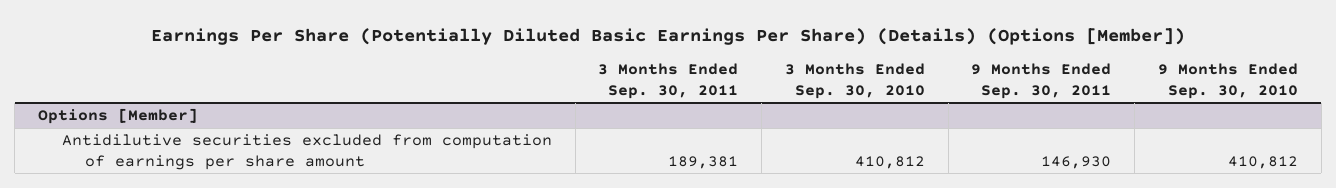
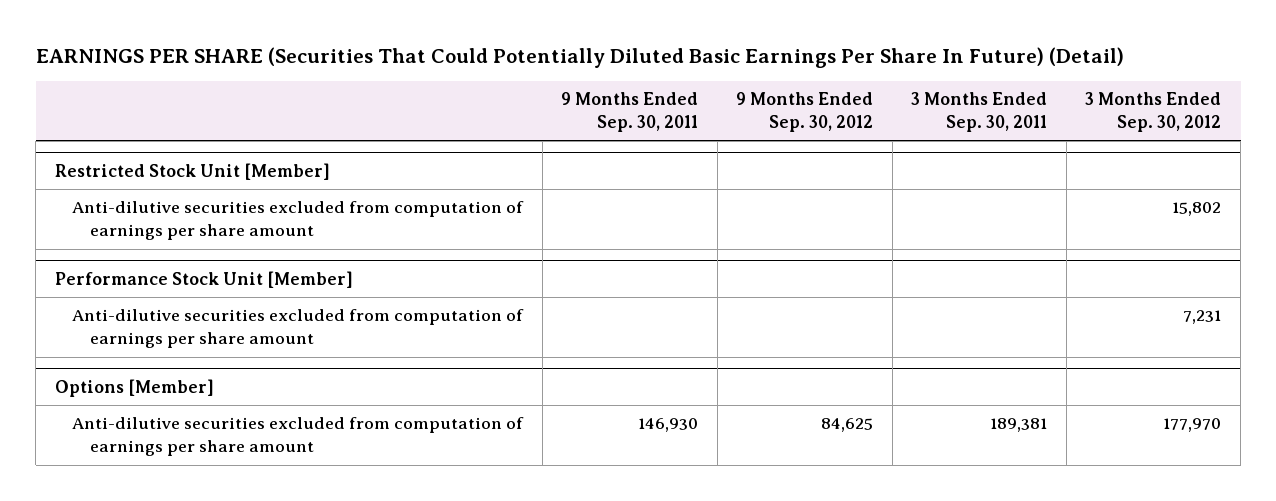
[151,27,1186,45] Earnings Per Share (Potentially Diluted Basic Earnings Per Share) (Details) (Options [Member]) -> [35,46,1124,68] EARNINGS PER SHARE (Securities That Could Potentially Diluted Basic Earnings Per Share In Future) (Detail)
[784,63,925,99] 3 Months Ended Sep. 30, 2010 -> none
[1158,63,1299,99] 9 Months Ended Sep. 30, 2010 -> none
none -> [736,91,874,132] 9 Months Ended Sep. 30, 2012
none -> [1085,91,1222,132] 3 Months Ended Sep. 30, 2012
none -> [54,162,330,180] Restricted Stock Unit [Member]
none -> [72,201,525,241] Anti-dilutive securities excluded from computation of earnings per share amount
none -> [54,270,353,288] Performance Stock Unit [Member]
none -> [72,309,525,349] Anti-dilutive securities excluded from computation of earnings per share amount
[61,134,552,170] Antidilutive securities excluded from computation of earnings per share amount -> [72,417,525,457] Anti-dilutive securities excluded from computation of earnings per share amount

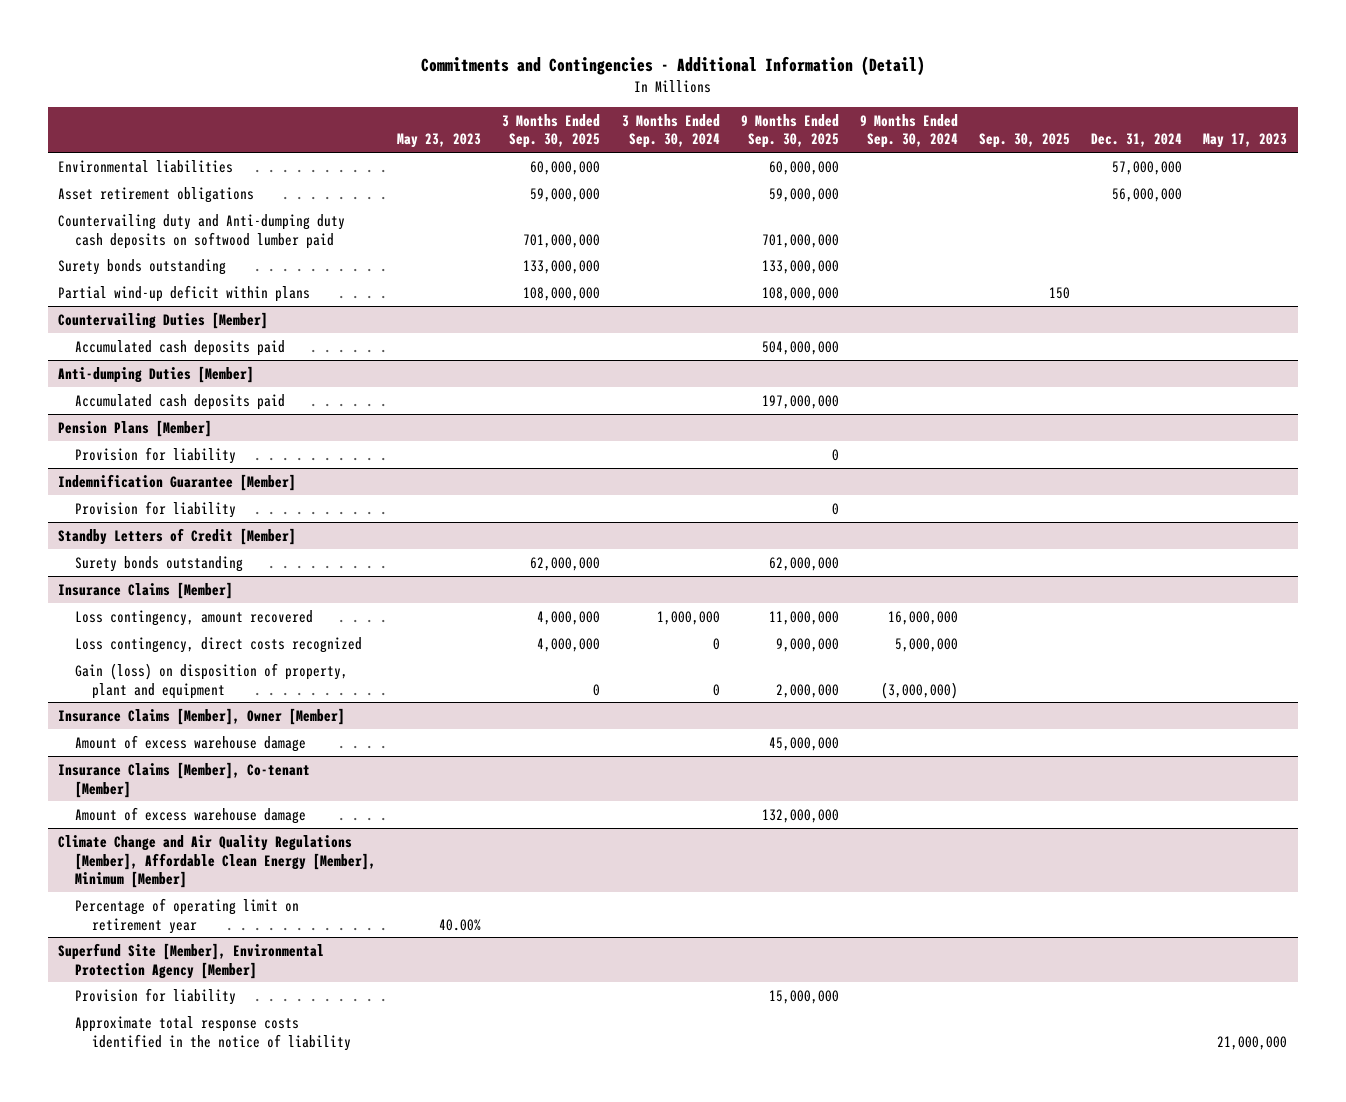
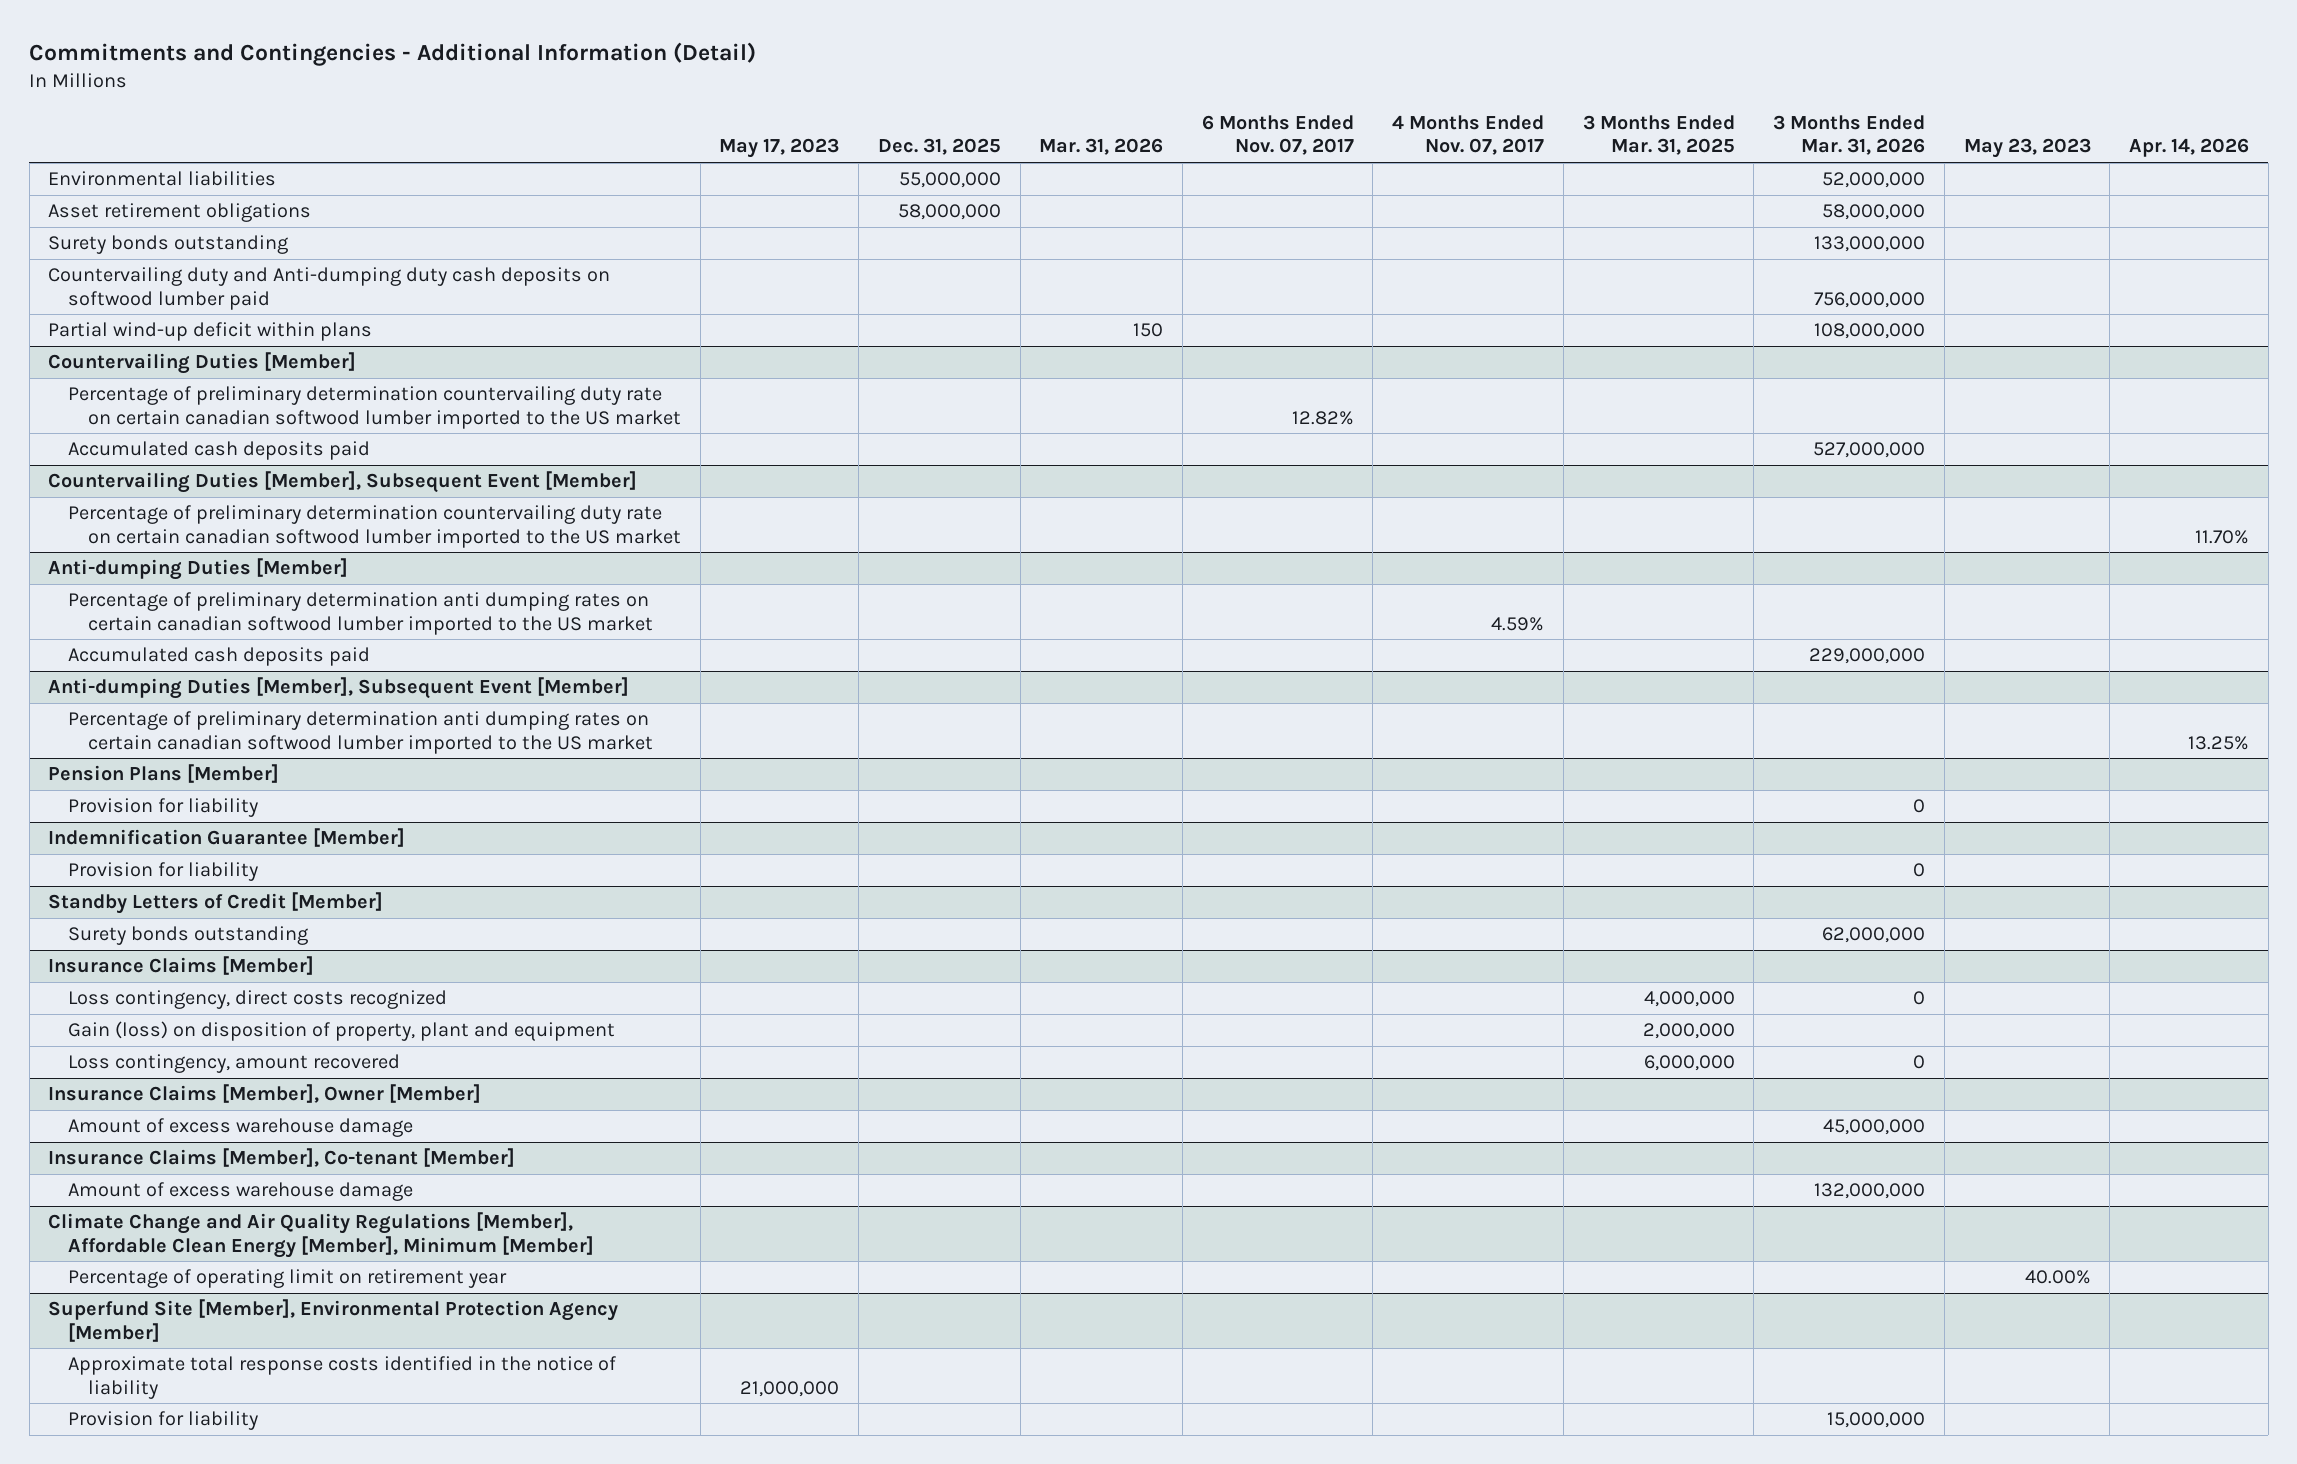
[502,113,601,149] 3 Months Ended Sep. 30, 2025 -> none
[621,113,720,149] 3 Months Ended Sep. 30, 2024 -> none
[740,113,839,149] 9 Months Ended Sep. 30, 2025 -> none
[859,113,958,149] 9 Months Ended Sep. 30, 2024 -> none
[979,133,1071,149] Sep. 30, 2025 -> none
[1091,133,1183,148] Dec. 31, 2024 -> none
none -> [877,138,1001,156] Dec. 31, 2025
none -> [1039,138,1164,156] Mar. 31, 2026
none -> [1201,114,1354,156] 6 Months Ended Nov. 07, 2017
none -> [1392,114,1545,156] 4 Months Ended Nov. 07, 2017
none -> [1582,114,1735,156] 3 Months Ended Mar. 31, 2025
none -> [1773,114,1926,156] 3 Months Ended Mar. 31, 2026
none -> [2129,138,2250,158] Apr. 14, 2026
[58,213,346,249] Countervailing duty and Anti-dumping duty cash deposits on softwood lumber paid -> [48,267,611,310] Countervailing duty and Anti-dumping duty cash deposits on softwood lumber paid
none -> [68,386,681,429] Percentage of preliminary determination countervailing duty rate on certain canadian softwood lumber imported to the US market
none -> [48,471,638,494] Countervailing Duties [Member], Subsequent Event [Member]
none -> [68,505,681,548] Percentage of preliminary determination countervailing duty rate on certain canadian softwood lumber imported to the US market
none -> [68,592,653,635] Percentage of preliminary determination anti dumping rates on certain canadian softwood lumber imported to the US market
none -> [48,677,630,700] Anti-dumping Duties [Member], Subsequent Event [Member]
none -> [68,711,653,754] Percentage of preliminary determination anti dumping rates on certain canadian softwood lumber imported to the US market
[75,609,314,626] Loss contingency, amount recovered -> [68,1054,401,1074] Loss contingency, amount recovered
[75,987,237,1005] Provision for liability -> [68,1411,259,1431] Provision for liability

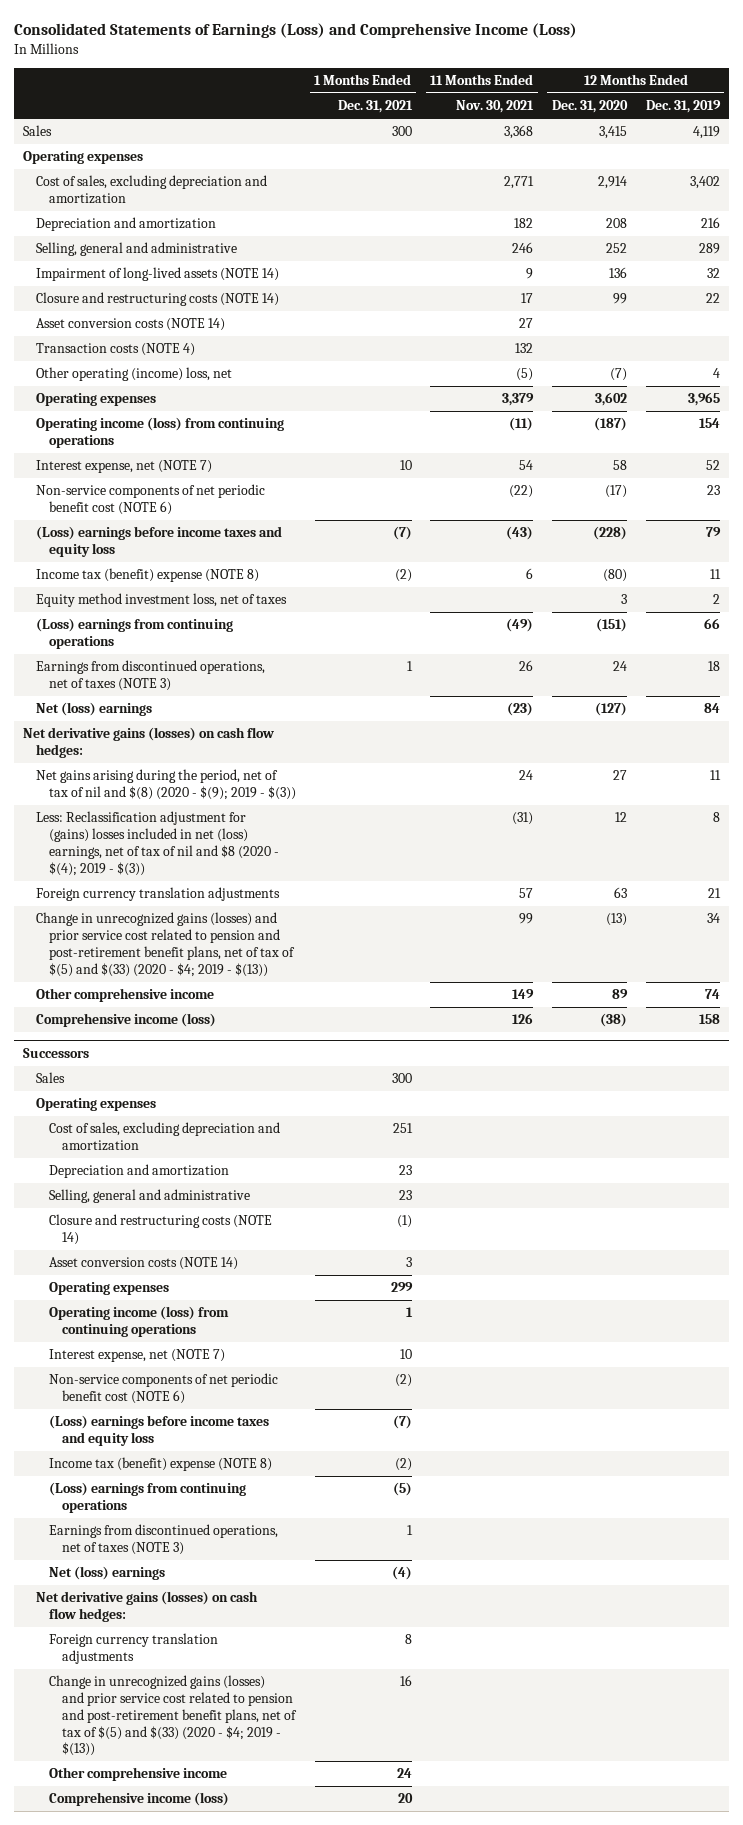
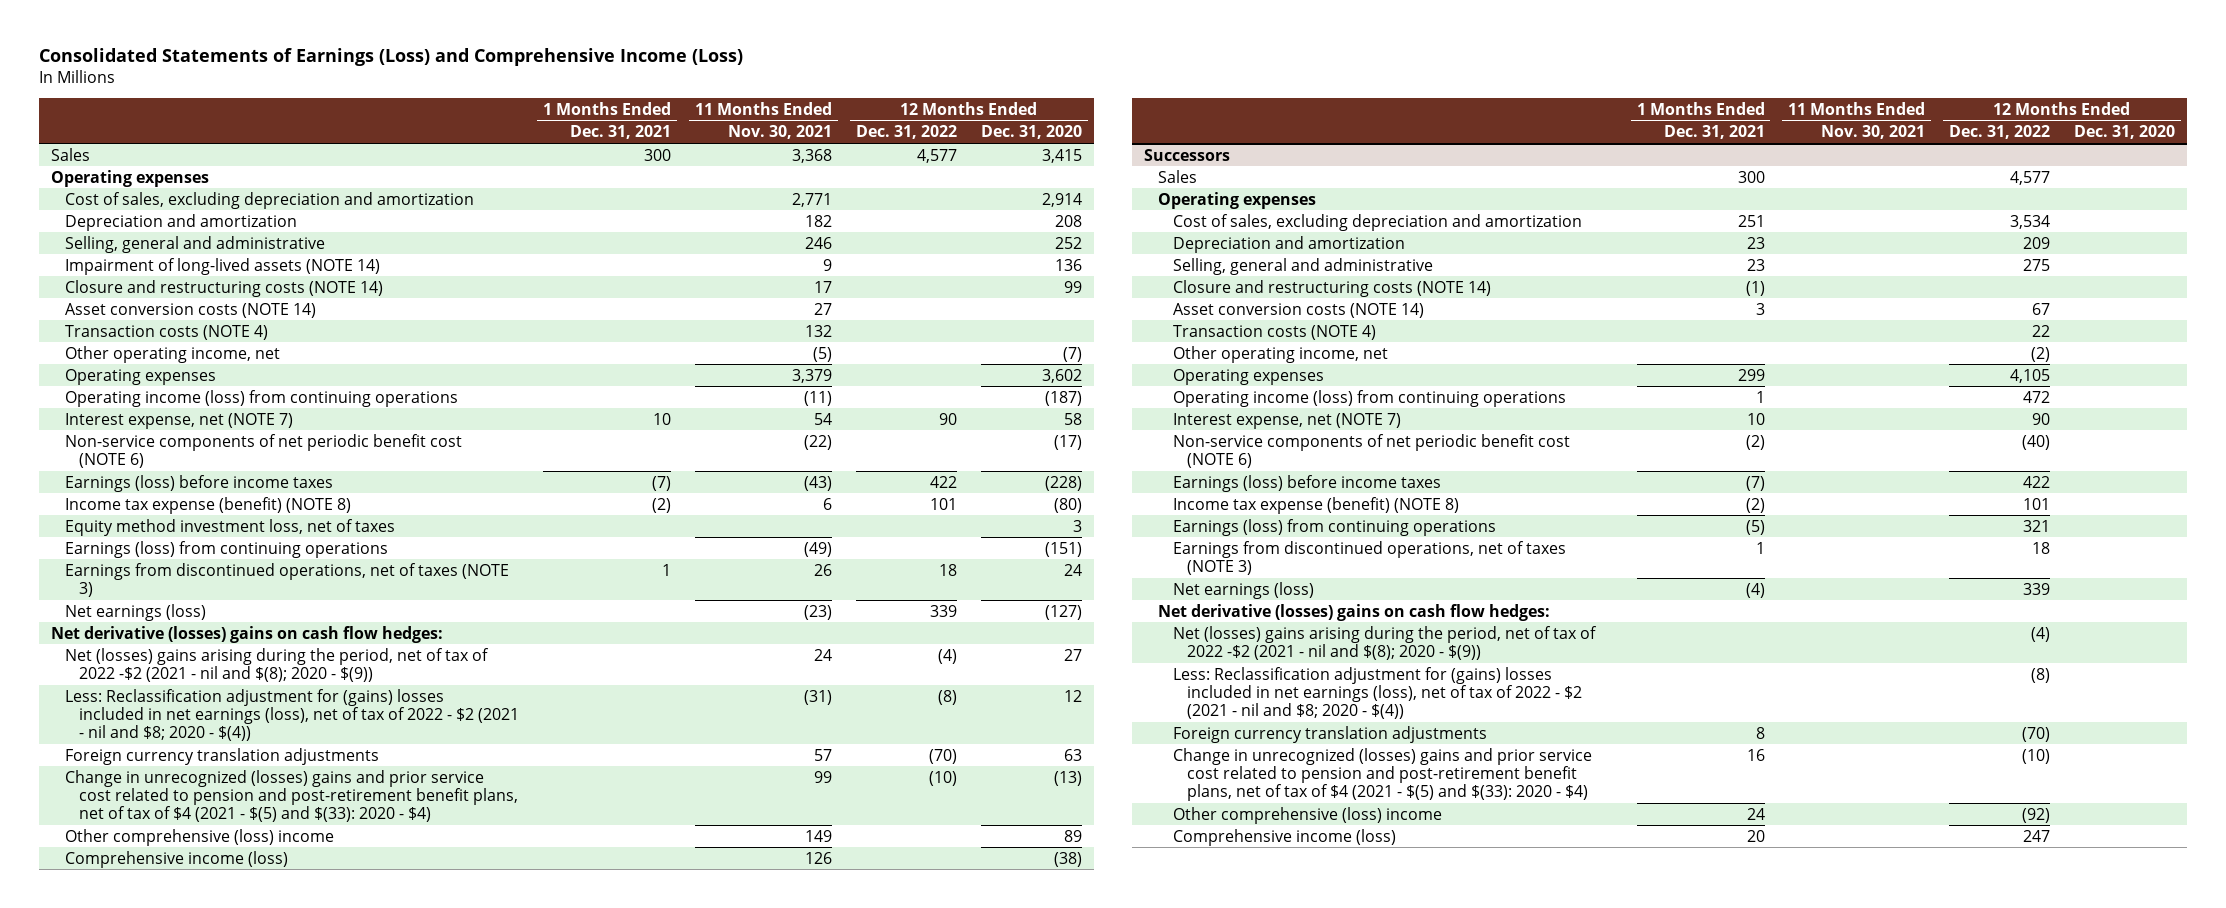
[645,100,721,114] Dec. 31, 2019 -> none
none -> [856,125,958,140] Dec. 31, 2022
[36,367,233,382] Other operating (income) loss, net -> [64,345,280,363] Other operating income, net
[36,526,283,558] (Loss) earnings before income taxes and equity loss -> [64,474,333,492] Earnings (loss) before income taxes
[36,568,260,583] Income tax (benefit) expense (NOTE 8) -> [64,496,351,514] Income tax expense (benefit) (NOTE 8)
[36,618,234,650] (Loss) earnings from continuing operations -> [64,540,388,558] Earnings (loss) from continuing operations
[36,702,153,717] Net (loss) earnings -> [64,603,206,621] Net earnings (loss)
[23,727,275,759] Net derivative gains (losses) on cash flow hedges: -> [50,625,443,643] Net derivative (losses) gains on cash flow hedges:
[36,769,297,801] Net gains arising during the period, net of tax of nil and $(8) (2020 - $(9); 2019 - $(3)) -> [64,647,489,682] Net (losses) gains arising during the period, net of tax of 2022 -$2 (2021 - nil and $(8); 2020 - $(9))
[36,811,280,876] Less: Reclassification adjustment for (gains) losses included in net (loss) earnings, net of tax of nil and $8 (2020 - $(4); 2019 - $(3)) -> [64,688,520,742] Less: Reclassification adjustment for (gains) losses included in net earnings (loss), net of tax of 2022 - $2 (2021 - nil and $8; 2020 - $(4))
[36,912,296,977] Change in unrecognized gains (losses) and prior service cost related to pension and post-retirement benefit plans, net of tax of $(5) and $(33) (2020 - $4; 2019 - $(13)) -> [64,769,519,823] Change in unrecognized (losses) gains and prior service cost related to pension and post-retirement benefit plans, net of tax of $4 (2021 - $(5) and $(33): 2020 - $4)
[36,988,215,1003] Other comprehensive income -> [64,828,334,846] Other comprehensive (loss) income
none -> [1172,324,1376,340] Transaction costs (NOTE 4)
none -> [1172,345,1388,363] Other operating income, net
[49,1415,270,1447] (Loss) earnings before income taxes and equity loss -> [1172,474,1441,492] Earnings (loss) before income taxes
[49,1457,273,1472] Income tax (benefit) expense (NOTE 8) -> [1172,496,1459,514] Income tax expense (benefit) (NOTE 8)
[49,1482,247,1514] (Loss) earnings from continuing operations -> [1172,518,1496,536] Earnings (loss) from continuing operations
[49,1566,166,1581] Net (loss) earnings -> [1172,581,1314,599] Net earnings (loss)
[36,1591,259,1623] Net derivative gains (losses) on cash flow hedges: -> [1158,603,1551,621] Net derivative (losses) gains on cash flow hedges:
none -> [1172,625,1597,660] Net (losses) gains arising during the period, net of tax of 2022 -$2 (2021 - nil and $(8); 2020 - $(9))
none -> [1172,666,1582,720] Less: Reclassification adjustment for (gains) losses included in net earnings (loss), net of tax of 2022 - $2 (2021 - nil and $8; 2020 - $(4))
[49,1675,297,1757] Change in unrecognized gains (losses) and prior service cost related to pension and post-retirement benefit plans, net of tax of $(5) and $(33) (2020 - $4; 2019 - $(13)) -> [1172,747,1592,802] Change in unrecognized (losses) gains and prior service cost related to pension and post-retirement benefit plans, net of tax of $4 (2021 - $(5) and $(33): 2020 - $4)
[49,1767,228,1782] Other comprehensive income -> [1172,806,1442,824] Other comprehensive (loss) income

